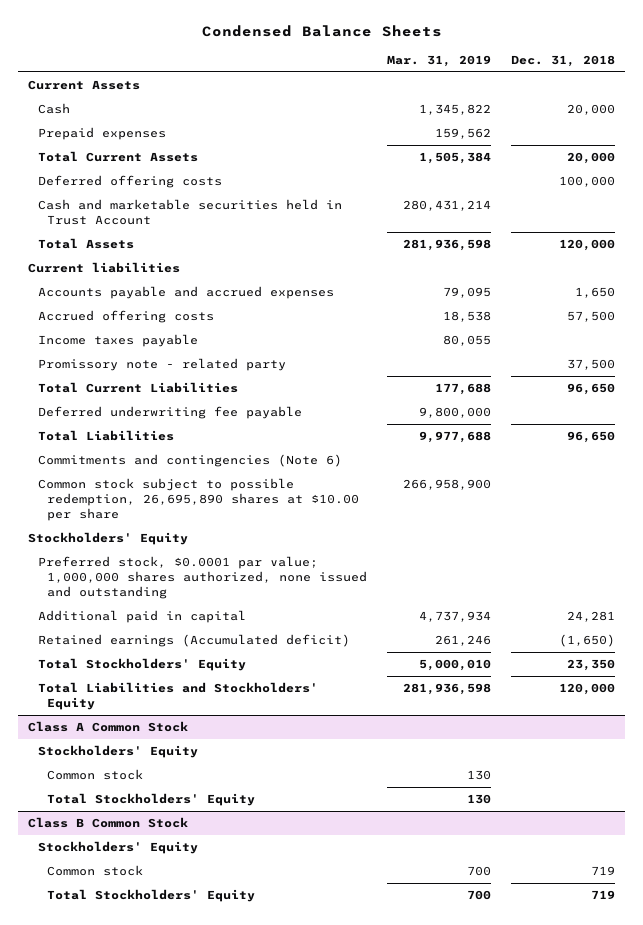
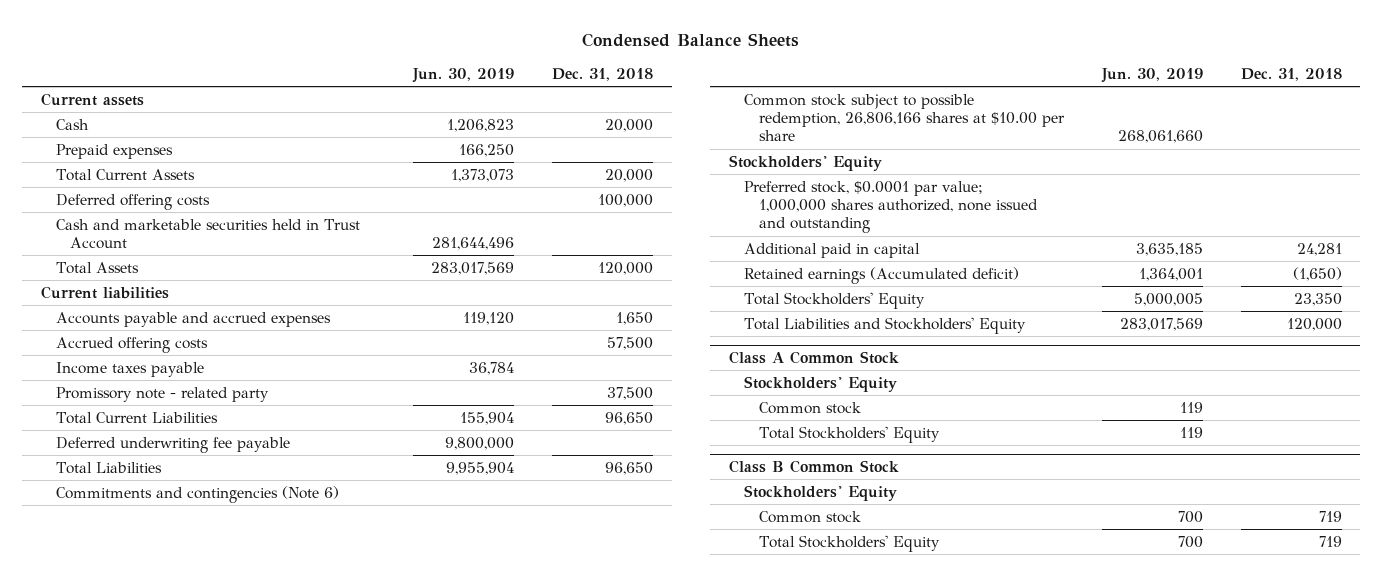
[387,54,492,67] Mar. 31, 2019 -> none
none -> [412,67,515,83] Jun. 30, 2019
[28,80,141,91] Current Assets -> [40,92,144,106] Current assets
[37,478,360,522] Common stock subject to possible redemption, 26,695,890 shares at $10.00 per share -> [743,93,1065,142] Common stock subject to possible redemption, 26,806,166 shares at $10.00 per share

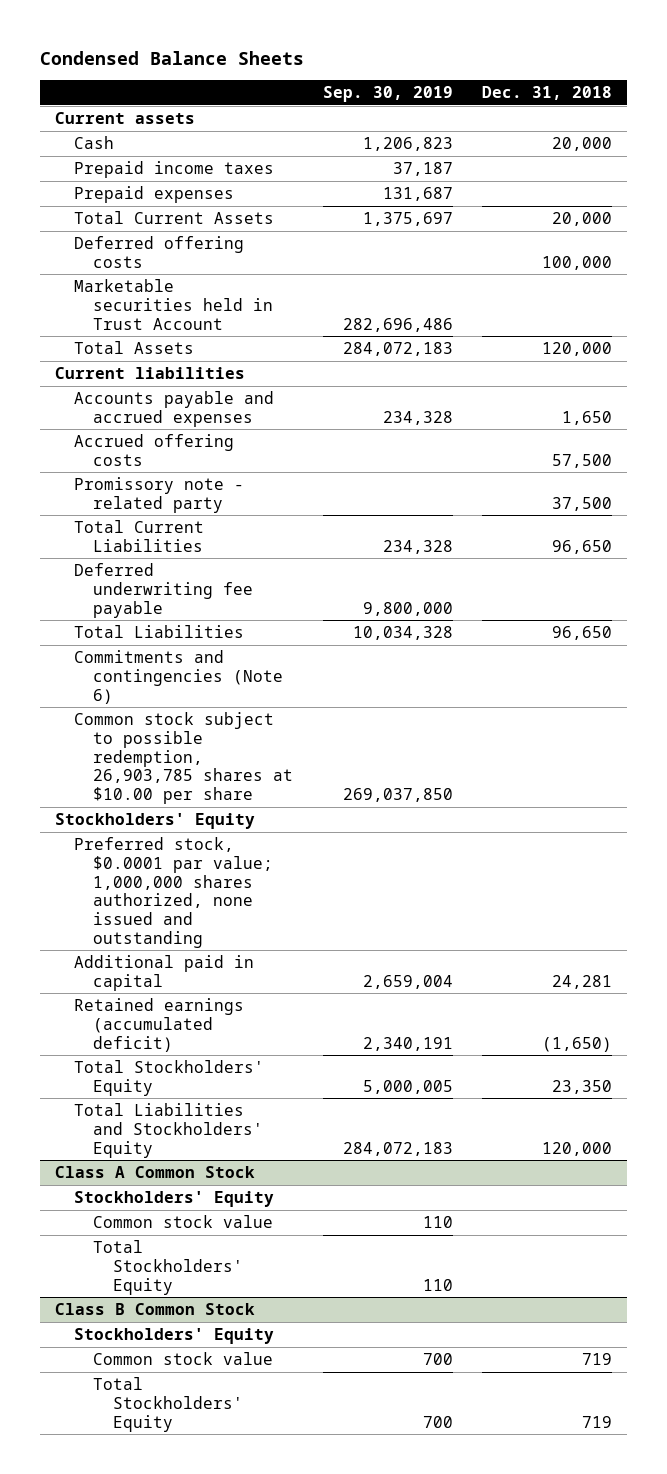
[412,67,515,83] Jun. 30, 2019 -> none
none -> [322,86,453,103] Sep. 30, 2019
none -> [74,160,275,178] Prepaid income taxes
[55,218,360,250] Cash and marketable securities held in Trust Account -> [74,278,274,330] Marketable securities held in Trust Account
[55,361,204,377] Income taxes payable -> none
[743,93,1065,142] Common stock subject to possible redemption, 26,806,166 shares at $10.00 per share -> [74,711,294,805] Common stock subject to possible redemption, 26,903,785 shares at $10.00 per share
[743,266,1019,284] Retained earnings (Accumulated deficit) -> [74,997,245,1052] Retained earnings (accumulated deficit)
[758,401,861,414] Common stock -> [93,1214,274,1228] Common stock value
[758,510,861,523] Common stock -> [93,1351,274,1365] Common stock value

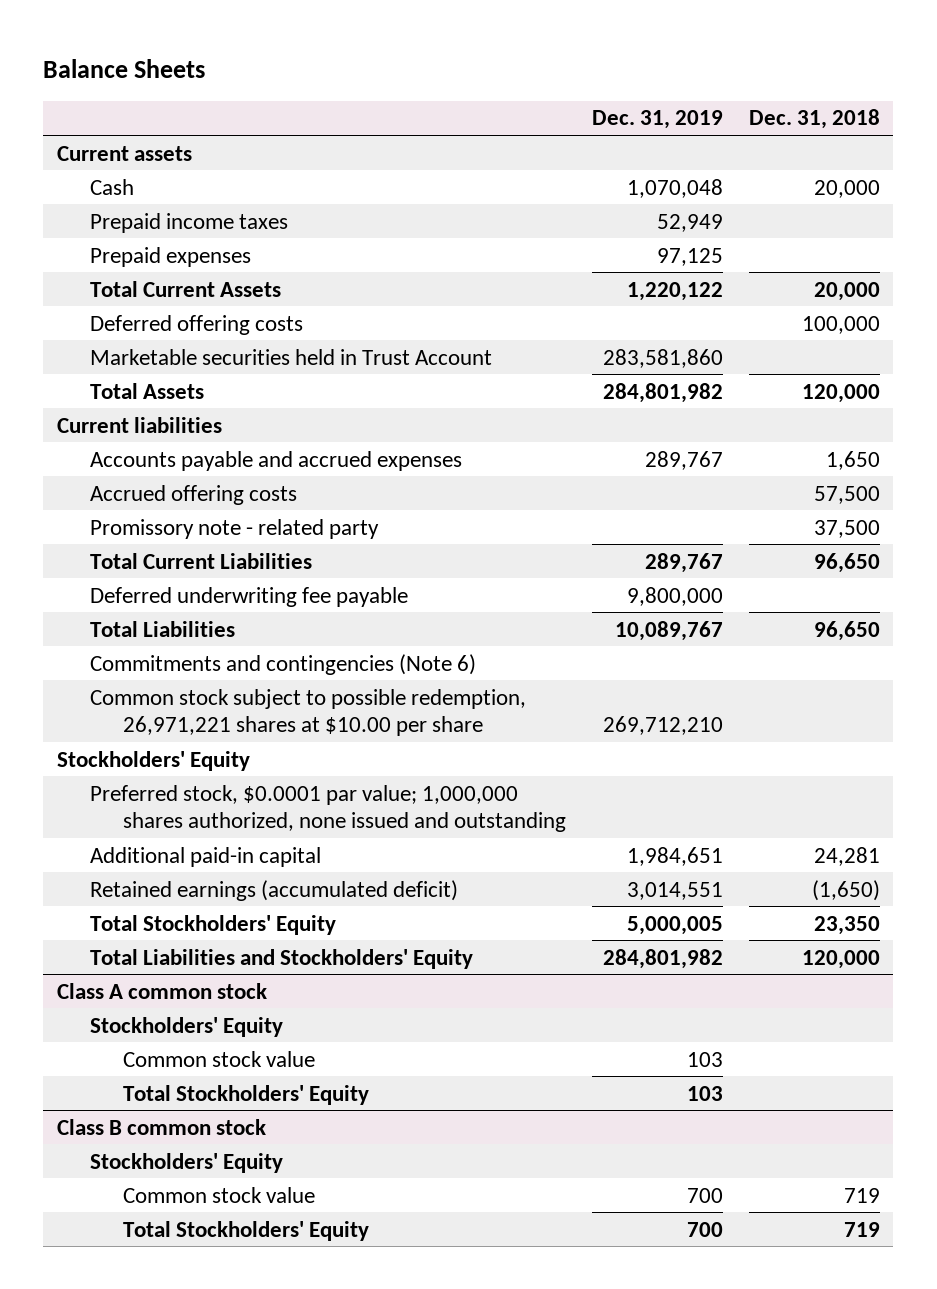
[40,50,305,65] Condensed Balance Sheets -> [43,59,206,79] Balance Sheets
[322,86,453,103] Sep. 30, 2019 -> none
none -> [591,110,723,130] Dec. 31, 2019
[74,711,294,805] Common stock subject to possible redemption, 26,903,785 shares at $10.00 per share -> [89,688,526,737] Common stock subject to possible redemption, 26,971,221 shares at $10.00 per share
[74,954,255,991] Additional paid in capital -> [89,846,321,867] Additional paid-in capital
[54,1165,255,1178] Class A Common Stock -> [56,982,267,999] Class A common stock
[54,1302,255,1315] Class B Common Stock -> [56,1118,266,1135] Class B common stock

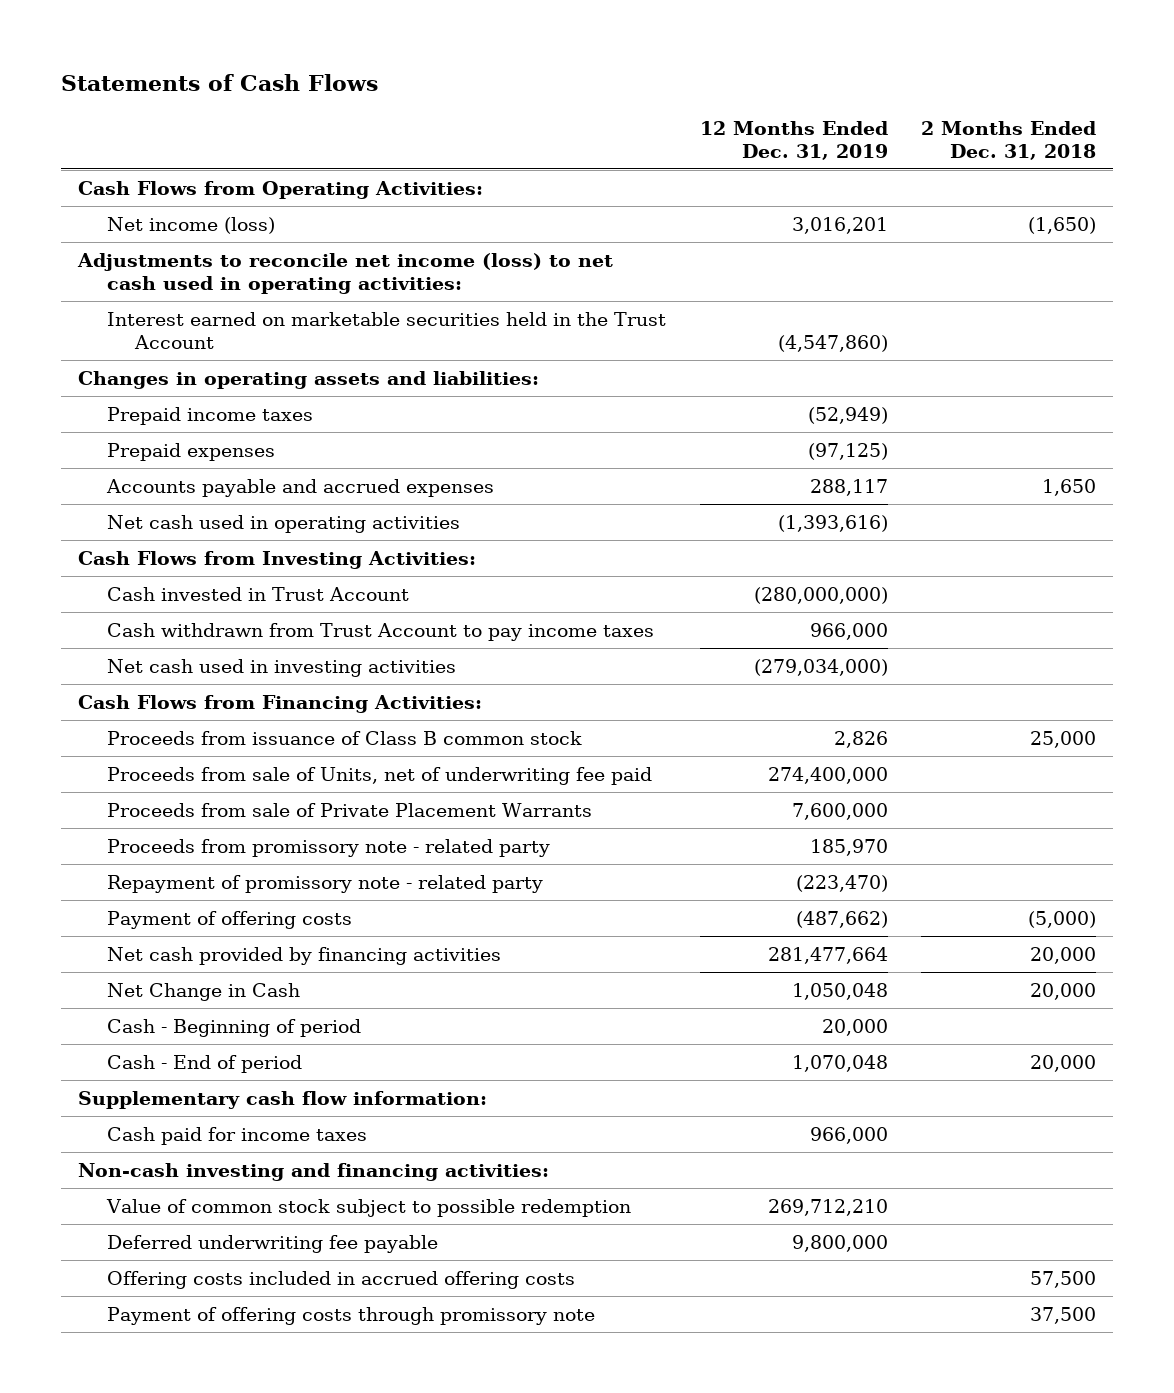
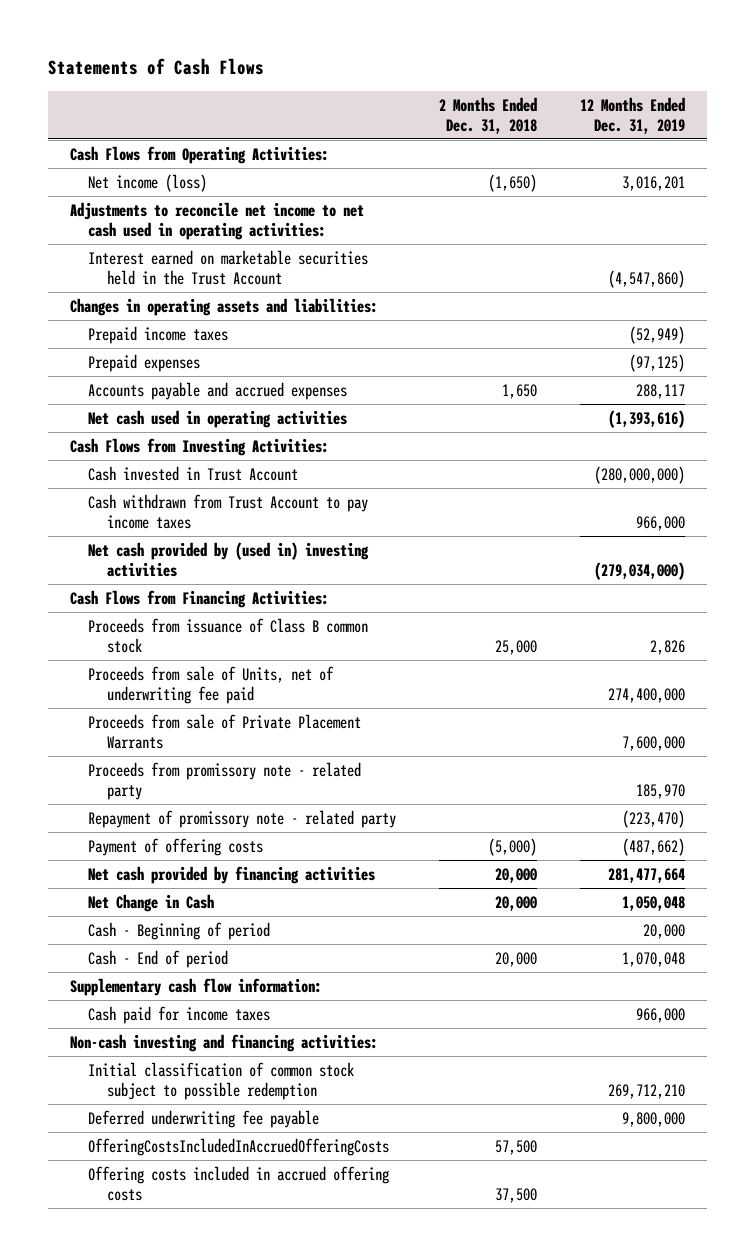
[76,252,613,294] Adjustments to reconcile net income (loss) to net cash used in operating activities: -> [69,201,364,240] Adjustments to reconcile net income to net cash used in operating activities:
[106,658,456,677] Net cash used in investing activities -> [88,541,370,577] Net cash provided by (used in) investing activities
[105,1198,631,1217] Value of common stock subject to possible redemption -> [88,1061,355,1100] Initial classification of common stock subject to possible redemption
[106,1306,595,1325] Payment of offering costs through promissory note -> none
none -> [88,1137,390,1156] OfferingCostsIncludedInAccruedOfferingCosts
[1030,1270,1097,1288] 57,500 -> [495,1187,538,1203] 37,500

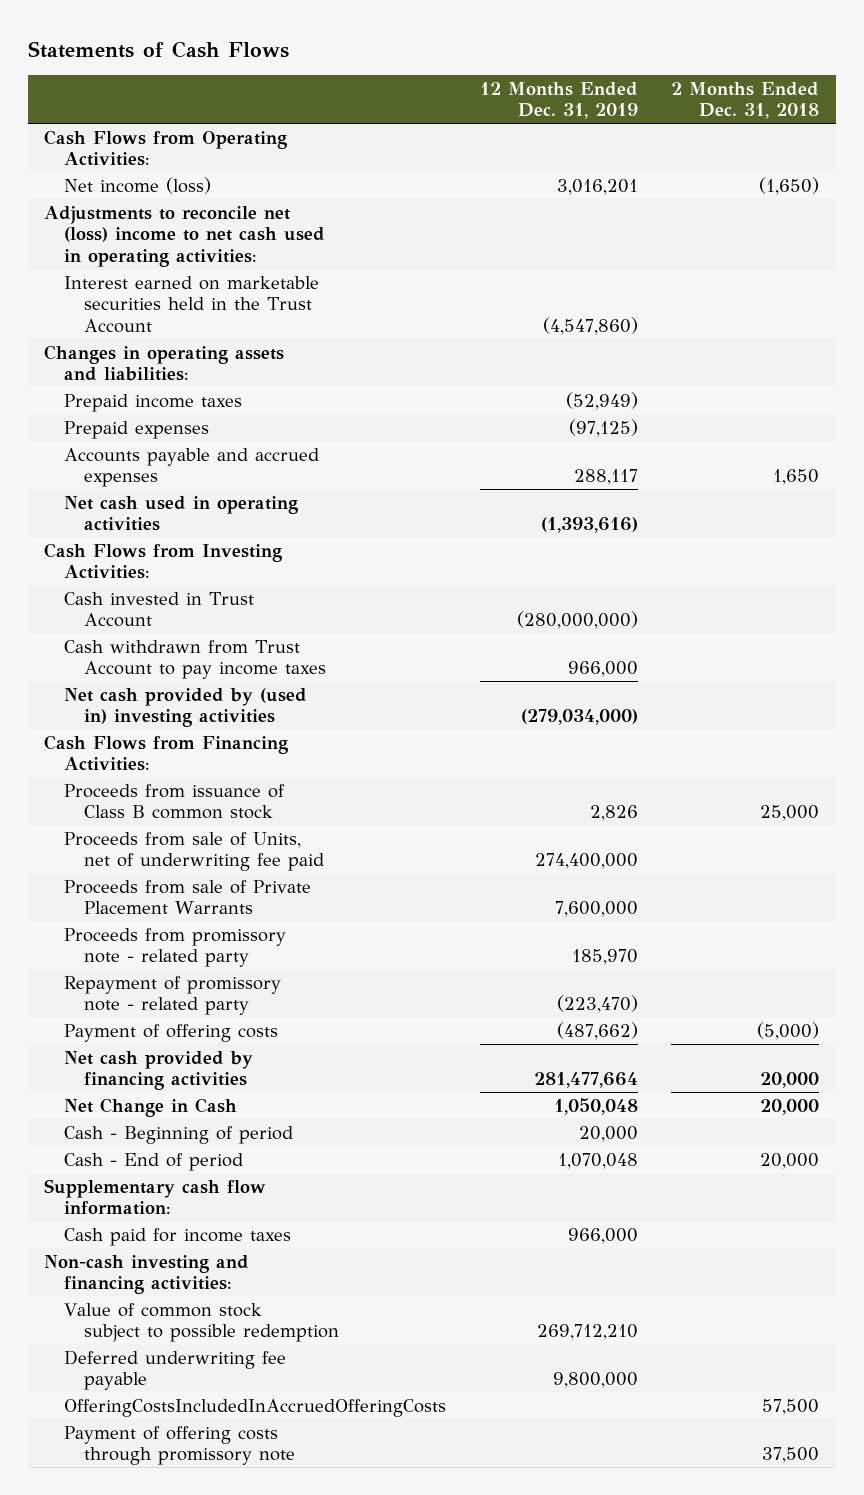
[69,201,364,240] Adjustments to reconcile net income to net cash used in operating activities: -> [44,205,326,267] Adjustments to reconcile net (loss) income to net cash used in operating activities:
[88,1061,355,1100] Initial classification of common stock subject to possible redemption -> [64,1302,339,1343] Value of common stock subject to possible redemption
[88,1165,390,1201] Offering costs included in accrued offering costs -> [64,1425,295,1466] Payment of offering costs through promissory note

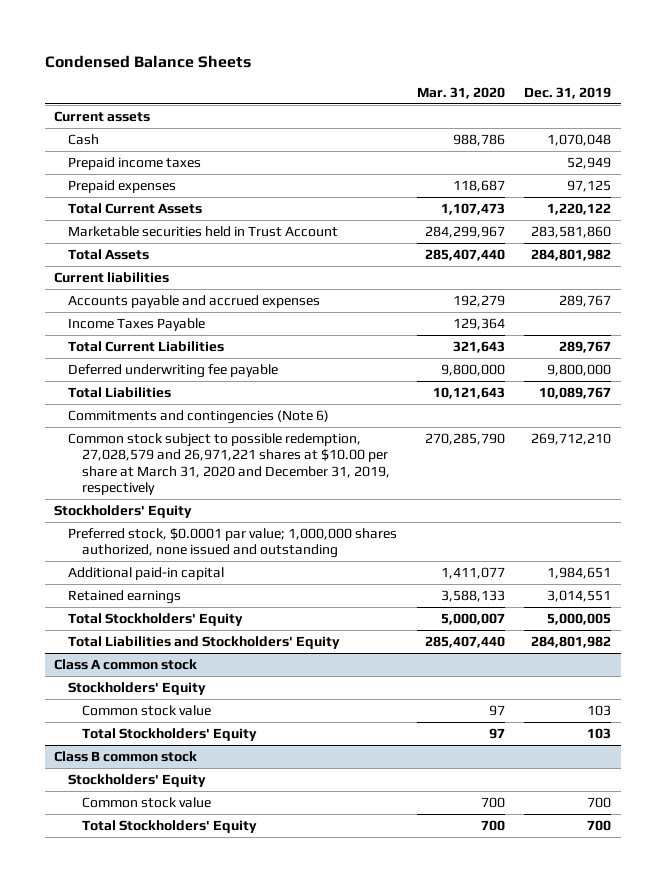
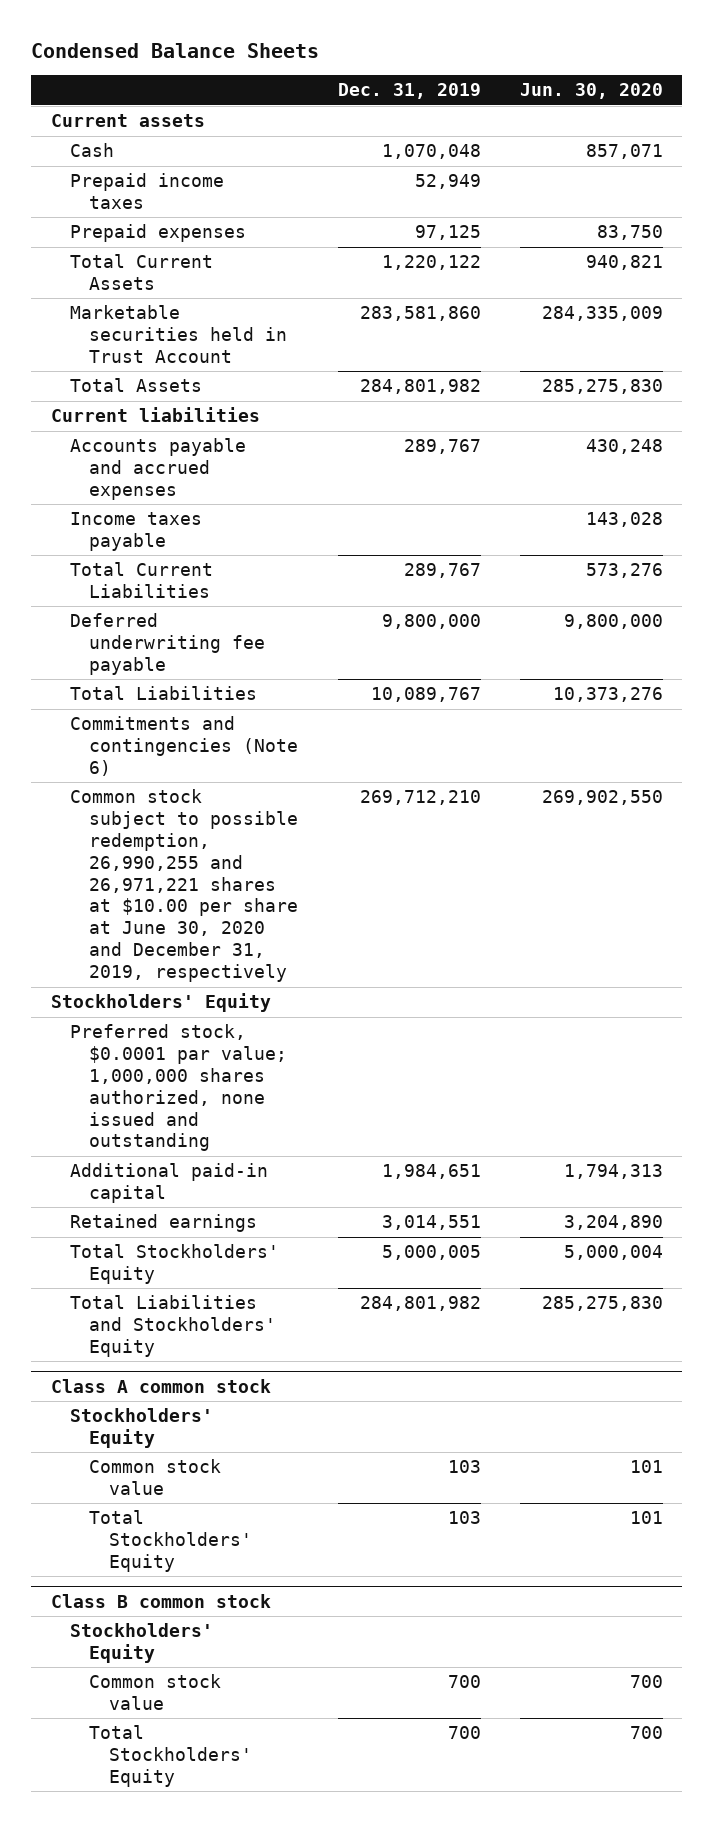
[416,86,505,99] Mar. 31, 2020 -> none
none -> [519,83,663,100] Jun. 30, 2020
[68,318,206,332] Income Taxes Payable -> [70,512,203,551] Income taxes payable
[68,433,391,496] Common stock subject to possible redemption, 27,028,579 and 26,971,221 shares at $10.00 per share at March 31, 2020 and December 31, 2019, respectively -> [70,789,299,983] Common stock subject to possible redemption, 26,990,255 and 26,971,221 shares at $10.00 per share at June 30, 2020 and December 31, 2019, respectively

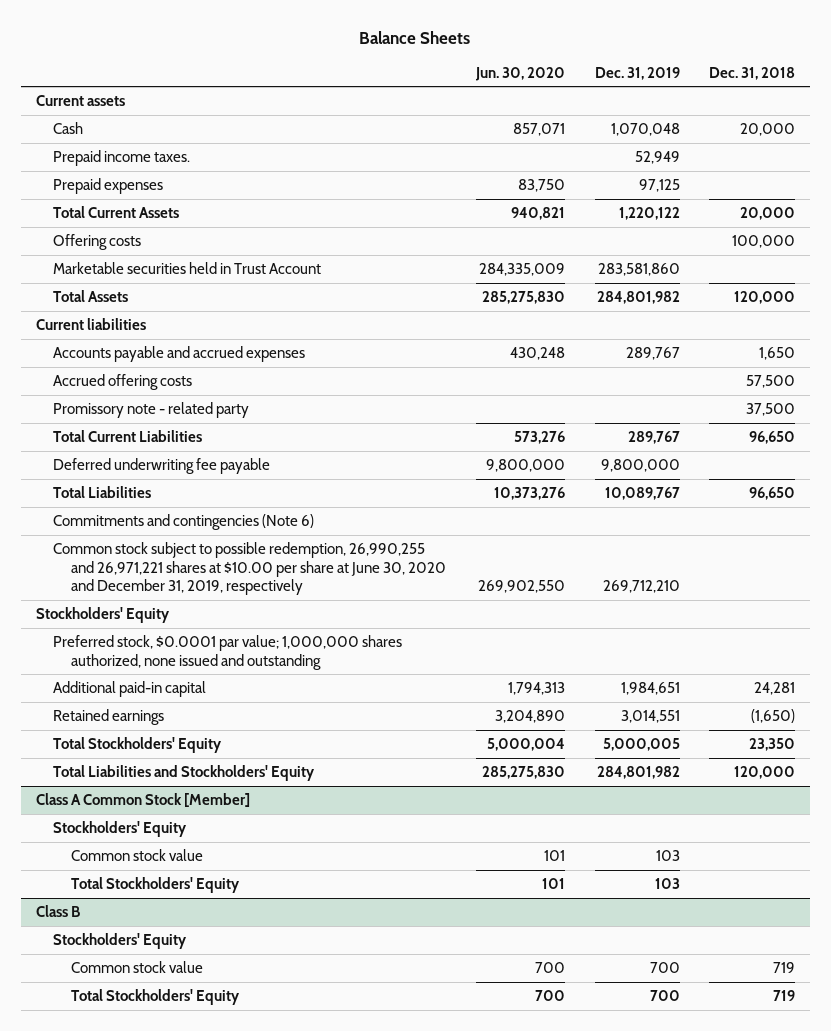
[31,42,320,58] Condensed Balance Sheets -> [359,30,471,44] Balance Sheets
none -> [709,66,796,80] Dec. 31, 2018
[70,173,225,209] Prepaid income taxes -> [53,150,191,167] Prepaid income taxes.
none -> [53,234,142,251] Offering costs
[70,512,203,551] Income taxes payable -> none
none -> [53,374,193,391] Accrued offering costs
none -> [53,402,250,419] Promissory note - related party
[50,1379,271,1394] Class A common stock -> [35,793,250,808] Class A Common Stock [Member]
[50,1594,271,1609] Class B common stock -> [35,905,80,918] Class B

